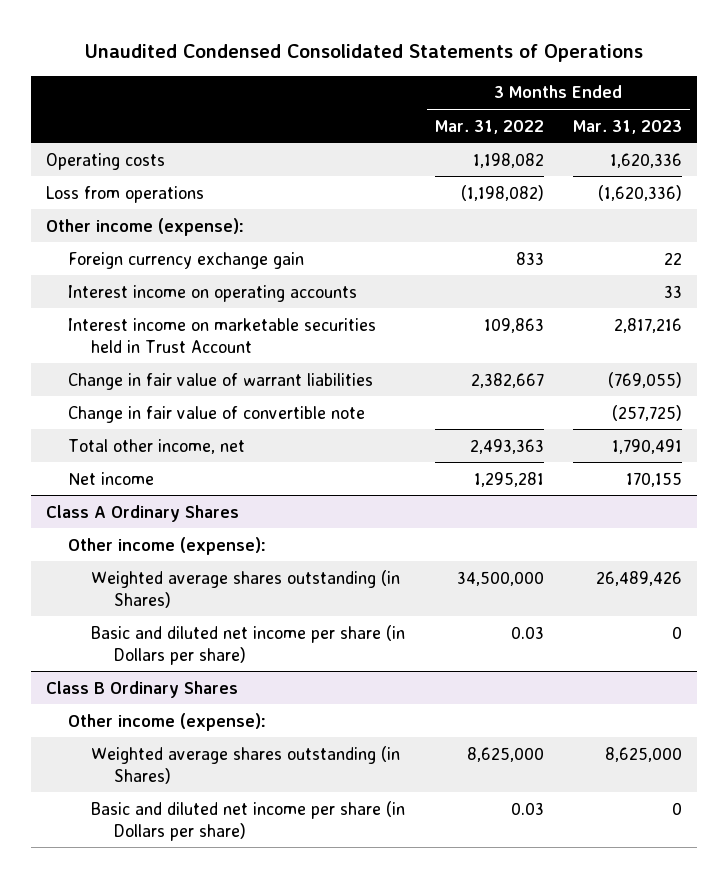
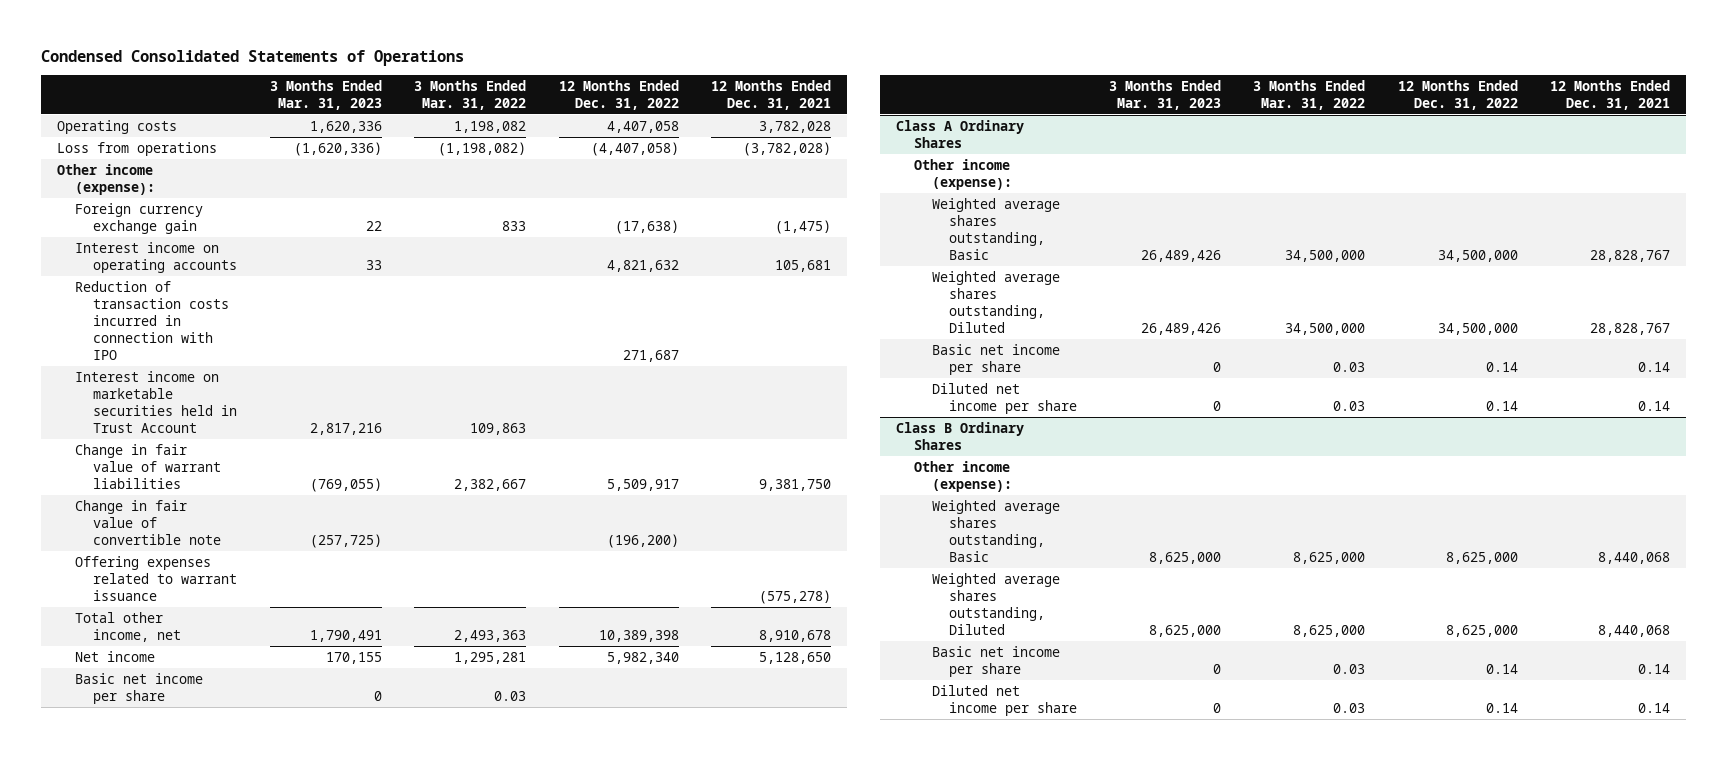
[84,44,643,63] Unaudited Condensed Consolidated Statements of Operations -> [41,49,465,66] Condensed Consolidated Statements of Operations
none -> [558,79,679,110] 12 Months Ended Dec. 31, 2022
none -> [710,79,831,110] 12 Months Ended Dec. 31, 2021
none -> [74,280,229,360] Reduction of transaction costs incurred in connection with IPO
none -> [74,555,237,601] Offering expenses related to warrant issuance
none -> [74,672,203,704] Basic net income per share
[91,569,401,608] Weighted average shares outstanding (in Shares) -> [931,197,1060,260] Weighted average shares outstanding, Basic
none -> [931,270,1060,333] Weighted average shares outstanding, Diluted
[91,624,406,665] Basic and diluted net income per share (in Dollars per share) -> [931,343,1060,375] Basic net income per share
none -> [931,382,1078,414] Diluted net income per share
[91,745,401,784] Weighted average shares outstanding (in Shares) -> [931,499,1060,562] Weighted average shares outstanding, Basic
none -> [931,572,1060,635] Weighted average shares outstanding, Diluted
[91,800,406,841] Basic and diluted net income per share (in Dollars per share) -> [931,645,1060,677] Basic net income per share
none -> [931,684,1078,716] Diluted net income per share

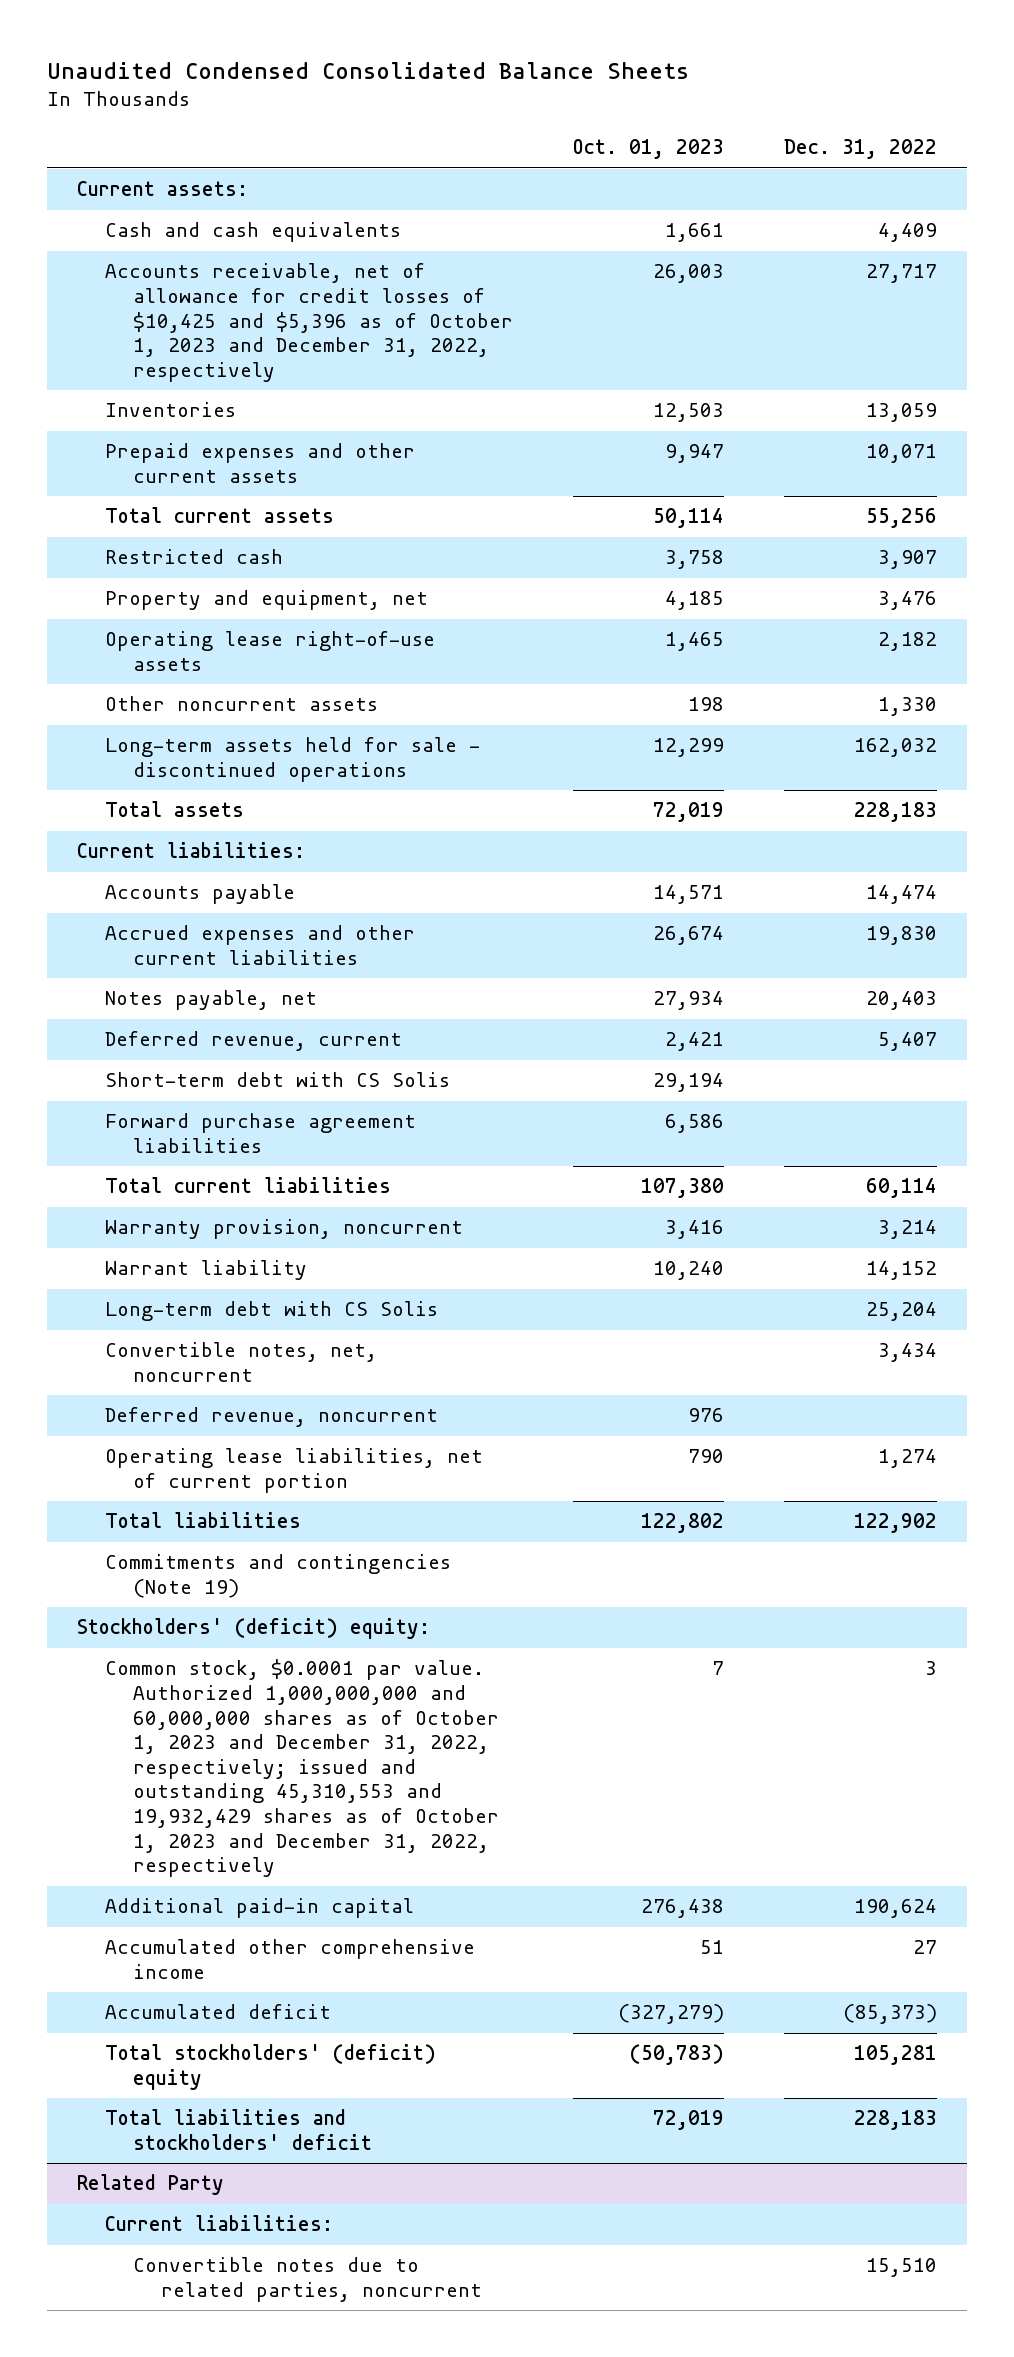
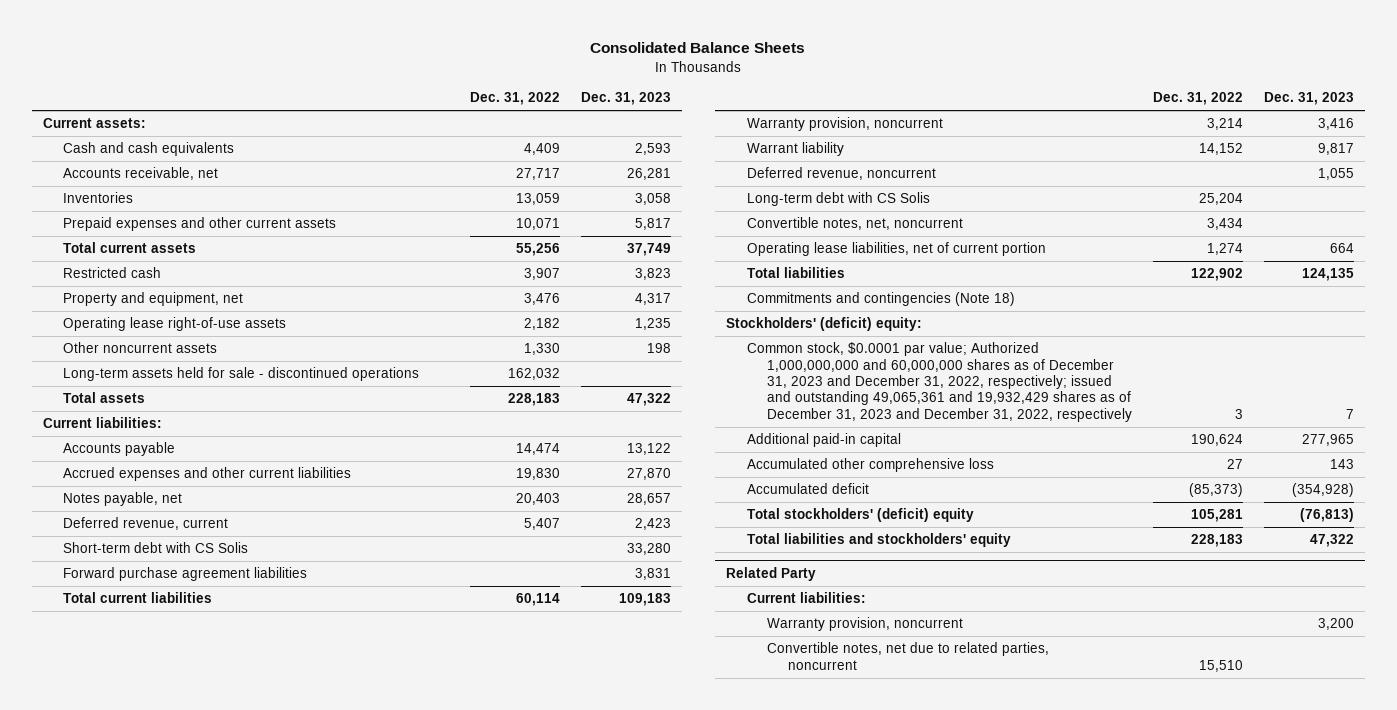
[47,61,690,79] Unaudited Condensed Consolidated Balance Sheets -> [590,42,806,54] Consolidated Balance Sheets
[573,139,725,160] Oct. 01, 2023 -> none
none -> [581,92,672,106] Dec. 31, 2023
[105,263,514,382] Accounts receivable, net of allowance for credit losses of $10,425 and $5,396 as of October 1, 2023 and December 31, 2022, respectively -> [63,167,219,181] Accounts receivable, net
[105,1407,439,1428] Deferred revenue, noncurrent -> [746,167,936,181] Deferred revenue, noncurrent
[105,1554,452,1599] Commitments and contingencies (Note 19) -> [746,292,1015,307] Commitments and contingencies (Note 18)
[105,1659,500,1878] Common stock, $0.0001 par value. Authorized 1,000,000,000 and 60,000,000 shares as of October 1, 2023 and December 31, 2022, respectively; issued and outstanding 45,310,553 and 19,932,429 shares as of October 1, 2023 and December 31, 2022, respectively -> [746,342,1133,422] Common stock, $0.0001 par value; Authorized 1,000,000,000 and 60,000,000 shares as of December 31, 2023 and December 31, 2022, respectively; issued and outstanding 49,065,361 and 19,932,429 shares as of December 31, 2023 and December 31, 2022, respectively
[105,1939,476,1980] Accumulated other comprehensive income -> [746,458,994,473] Accumulated other comprehensive loss
[105,2109,373,2151] Total liabilities and stockholders' deficit -> [746,533,1011,548] Total liabilities and stockholders' equity
none -> [767,617,964,632] Warranty provision, noncurrent
[133,2257,483,2303] Convertible notes due to related parties, noncurrent -> [767,642,1050,670] Convertible notes, net due to related parties, noncurrent

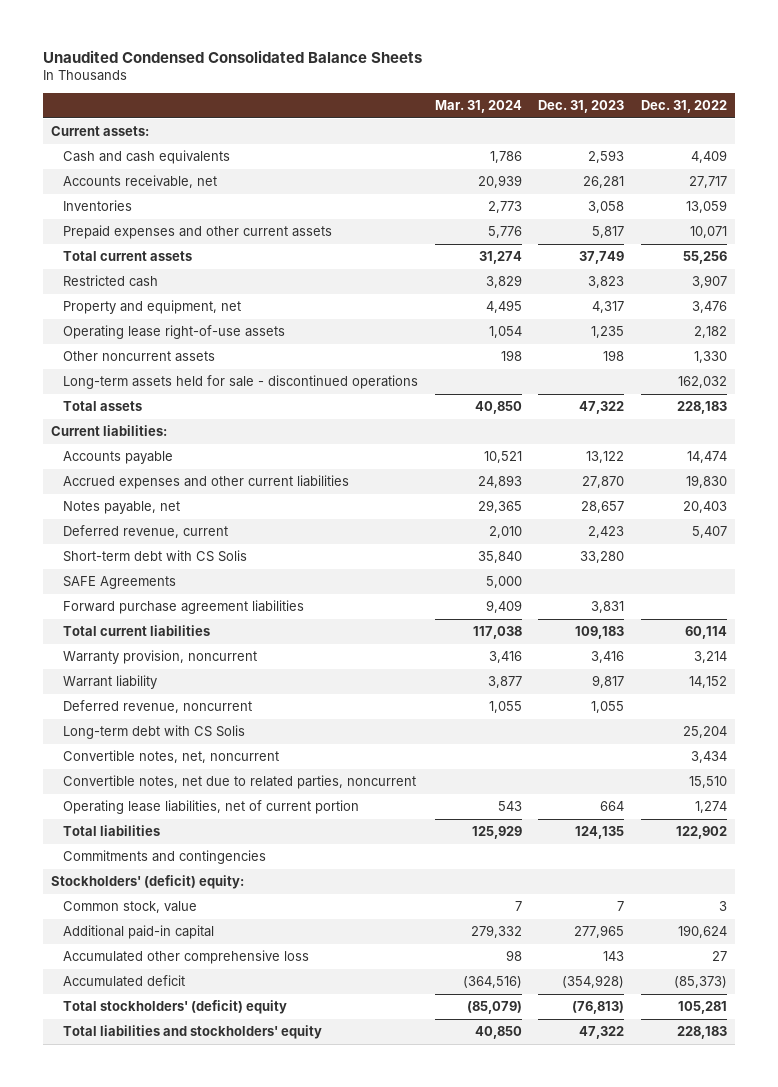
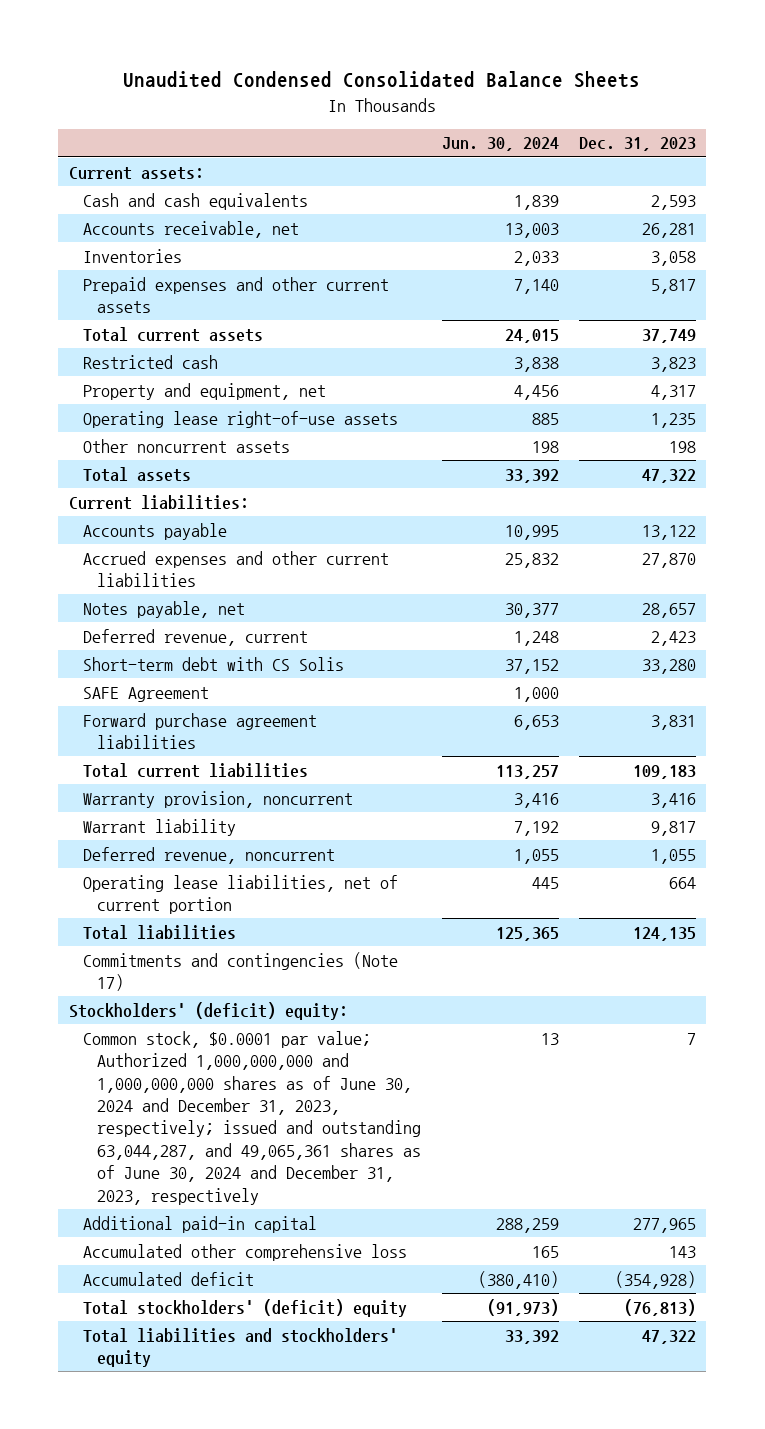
[434,100,522,114] Mar. 31, 2024 -> none
[640,100,727,114] Dec. 31, 2022 -> none
none -> [441,137,559,152] Jun. 30, 2024
[63,375,419,390] Long-term assets held for sale - discontinued operations -> none
[63,576,177,590] SAFE Agreements -> [82,686,209,702] SAFE Agreement
[63,725,246,740] Long-term debt with CS Solis -> none
[63,750,280,764] Convertible notes, net, noncurrent -> none
[63,775,417,790] Convertible notes, net due to related parties, noncurrent -> none
[63,850,267,865] Commitments and contingencies -> [82,951,398,992] Commitments and contingencies (Note 17)
[63,901,198,914] Common stock, value -> [82,1030,422,1205] Common stock, $0.0001 par value; Authorized 1,000,000,000 and 1,000,000,000 shares as of June 30, 2024 and December 31, 2023, respectively; issued and outstanding 63,044,287, and 49,065,361 shares as of June 30, 2024 and December 31, 2023, respectively

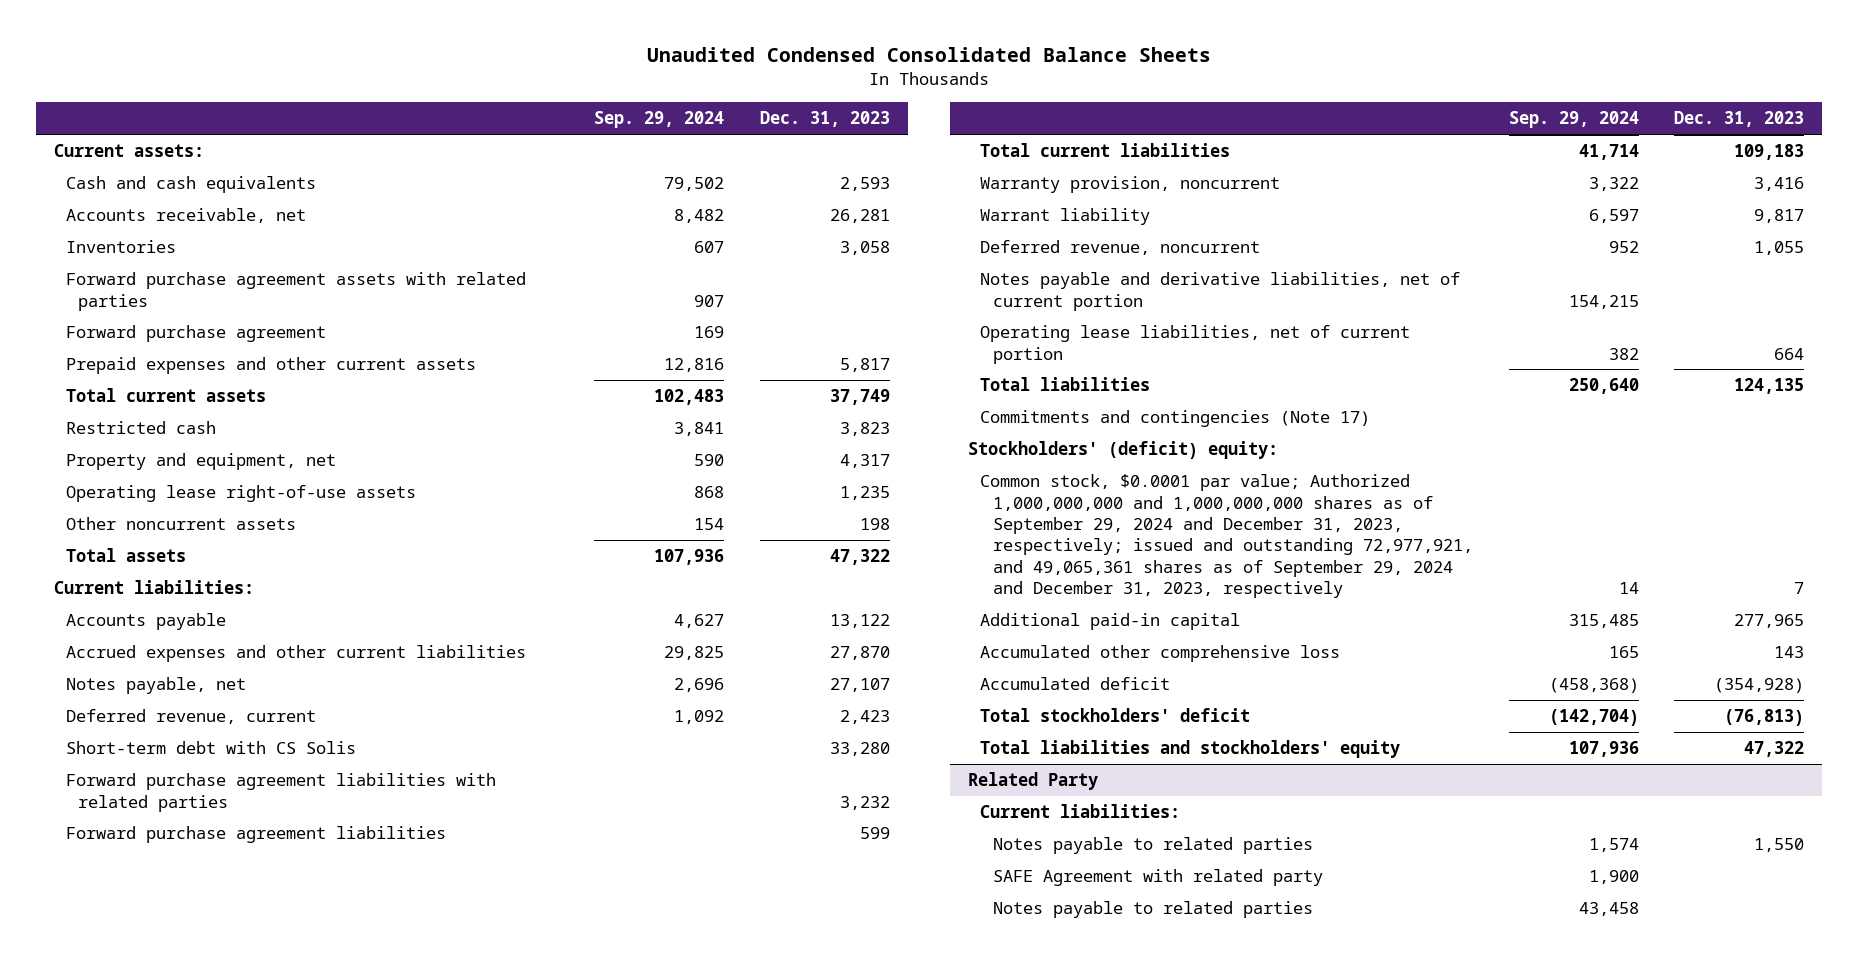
[441,137,559,152] Jun. 30, 2024 -> none
none -> [593,111,724,129] Sep. 29, 2024
none -> [65,272,526,311] Forward purchase agreement assets with related parties
none -> [65,325,326,343] Forward purchase agreement
[642,602,697,618] 28,657 -> [829,678,890,693] 27,107
[82,686,209,702] SAFE Agreement -> none
none -> [65,773,496,812] Forward purchase agreement liabilities with related parties
[651,714,697,730] 3,831 -> [859,827,890,840] 599
none -> [980,272,1461,311] Notes payable and derivative liabilities, net of current portion
[82,1030,422,1205] Common stock, $0.0001 par value; Authorized 1,000,000,000 and 1,000,000,000 shares as of June 30, 2024 and December 31, 2023, respectively; issued and outstanding 63,044,287, and 49,065,361 shares as of June 30, 2024 and December 31, 2023, respectively -> [980,474,1473,599] Common stock, $0.0001 par value; Authorized 1,000,000,000 and 1,000,000,000 shares as of September 29, 2024 and December 31, 2023, respectively; issued and outstanding 72,977,921, and 49,065,361 shares as of September 29, 2024 and December 31, 2023, respectively
[82,1298,407,1317] Total stockholders' (deficit) equity -> [980,708,1251,723] Total stockholders' deficit
none -> [968,772,1099,791] Related Party
none -> [980,804,1181,819] Current liabilities:
none -> [992,837,1313,855] Notes payable to related parties
none -> [992,869,1323,887] SAFE Agreement with related party
none -> [992,901,1313,919] Notes payable to related parties

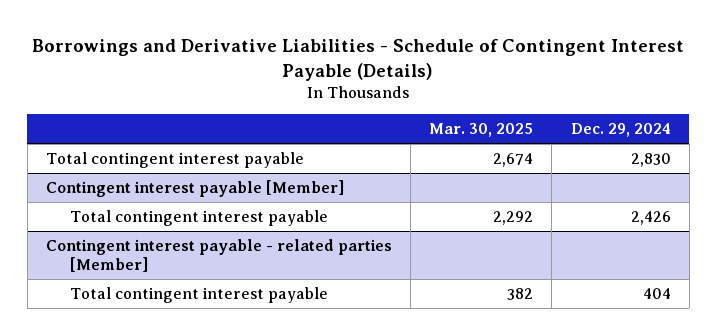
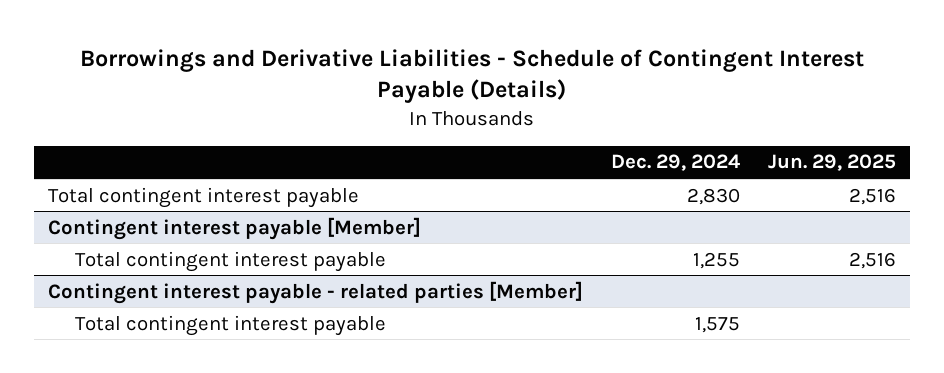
[429,122,534,137] Mar. 30, 2025 -> none
none -> [768,154,897,172] Jun. 29, 2025
[630,211,671,226] 2,426 -> [693,251,741,269] 1,255
[642,288,671,300] 404 -> [695,316,741,333] 1,575

